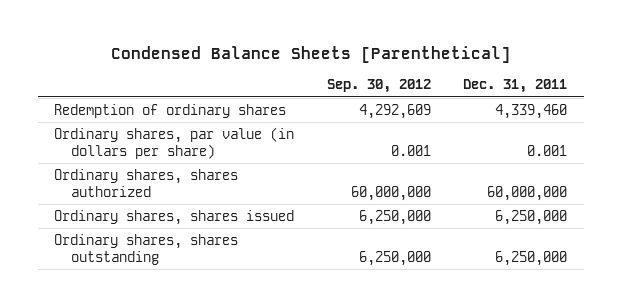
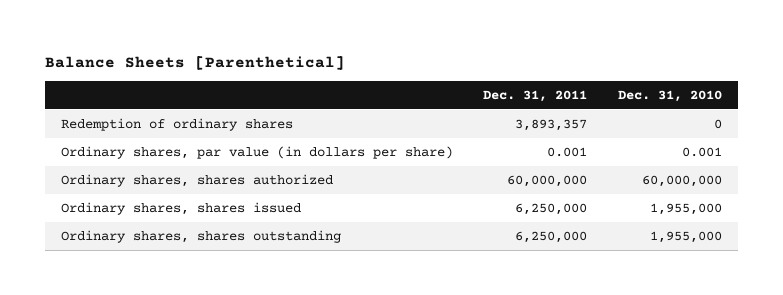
[110,46,511,64] Condensed Balance Sheets [Parenthetical] -> [45,55,346,70] Balance Sheets [Parenthetical]
[326,79,431,94] Sep. 30, 2012 -> none
none -> [618,89,723,102] Dec. 31, 2010
[495,103,568,119] 4,339,460 -> [515,119,588,132] 3,893,357

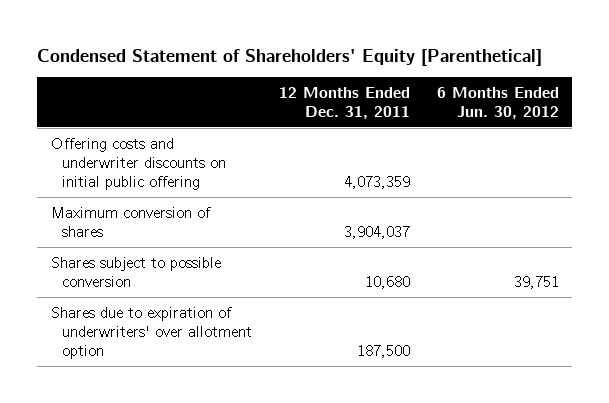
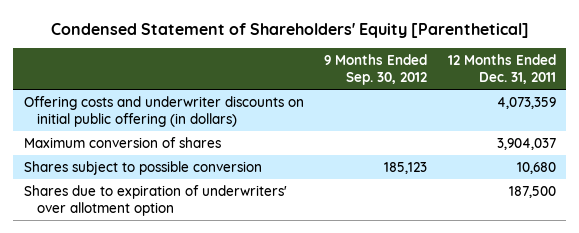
[436,86,559,119] 6 Months Ended Jun. 30, 2012 -> none
none -> [324,54,428,85] 9 Months Ended Sep. 30, 2012
[50,137,227,190] Offering costs and underwriter discounts on initial public offering -> [23,96,304,127] Offering costs and underwriter discounts on initial public offering (in dollars)

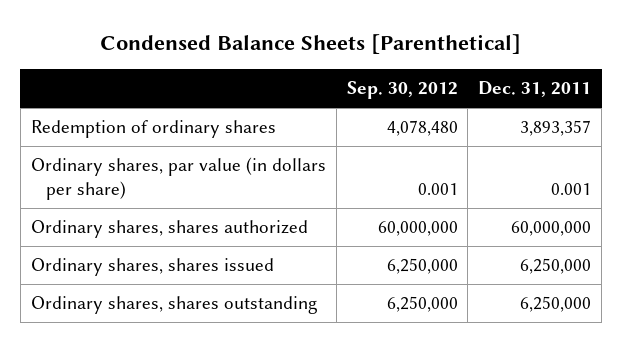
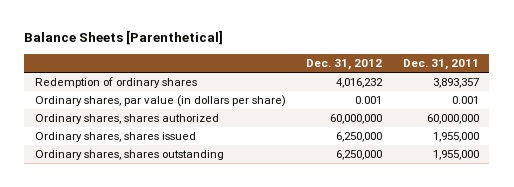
[100,33,522,54] Condensed Balance Sheets [Parenthetical] -> [24,30,224,46] Balance Sheets [Parenthetical]
[346,81,458,100] Sep. 30, 2012 -> none
none -> [306,59,383,71] Dec. 31, 2012
[520,258,592,275] 6,250,000 -> [433,132,480,143] 1,955,000
[520,296,592,313] 6,250,000 -> [433,150,480,161] 1,955,000

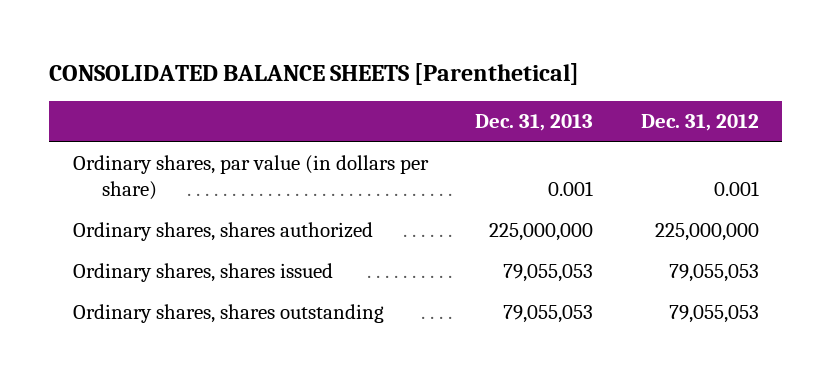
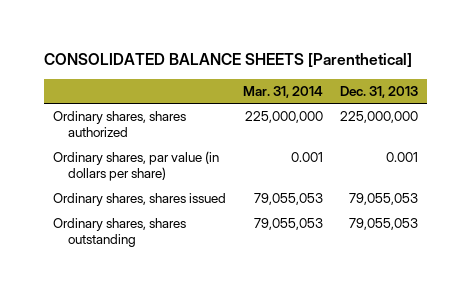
[640,114,759,132] Dec. 31, 2012 -> none
none -> [243,86,324,99] Mar. 31, 2014
[72,155,429,201] Ordinary shares, par value (in dollars per share) -> [52,151,219,182] Ordinary shares, par value (in dollars per share)

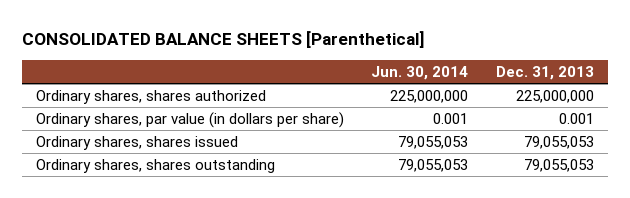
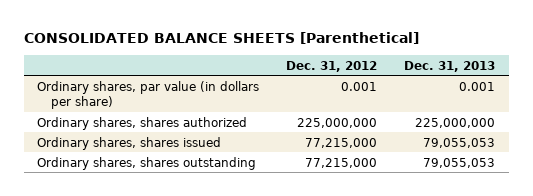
[371,66,469,81] Jun. 30, 2014 -> none
none -> [286,60,378,72] Dec. 31, 2012
[35,89,266,104] Ordinary shares, shares authorized -> [37,116,248,130] Ordinary shares, shares authorized

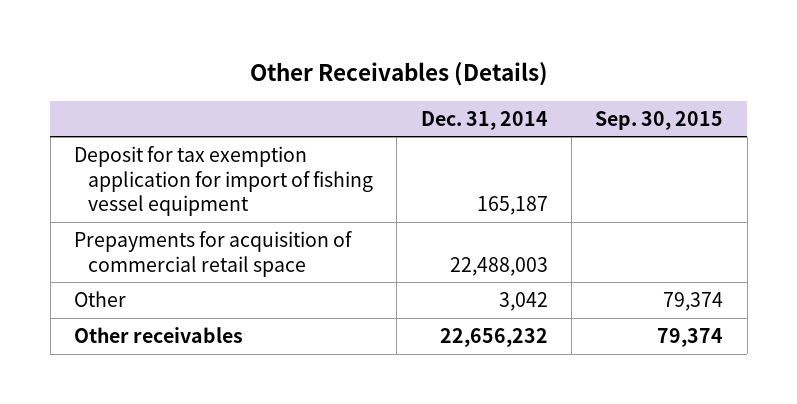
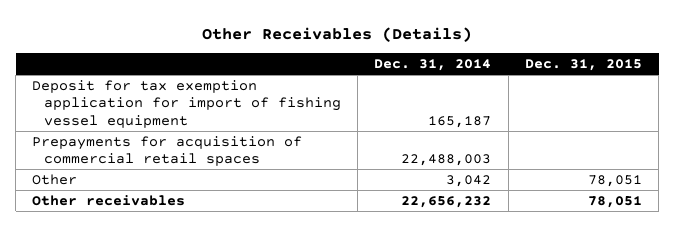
[595,110,724,130] Sep. 30, 2015 -> none
none -> [525,59,643,72] Dec. 31, 2015
[74,231,353,277] Prepayments for acquisition of commercial retail space -> [32,135,303,167] Prepayments for acquisition of commercial retail spaces

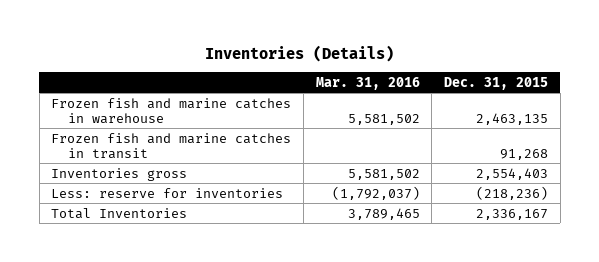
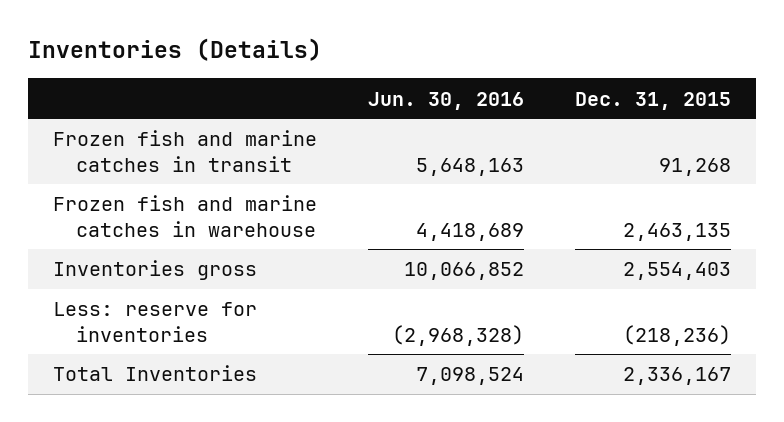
[315,76,420,90] Mar. 31, 2016 -> none
none -> [367,91,524,110] Jun. 30, 2016
[51,97,292,124] Frozen fish and marine catches in warehouse -> [52,195,317,237] Frozen fish and marine catches in warehouse

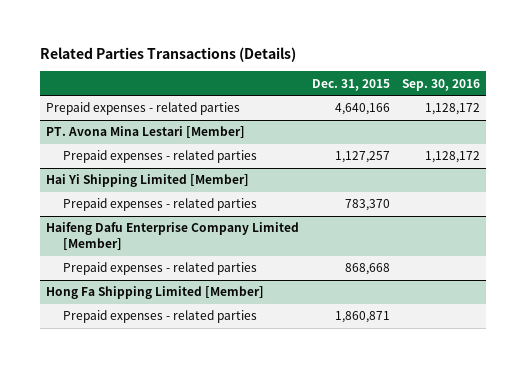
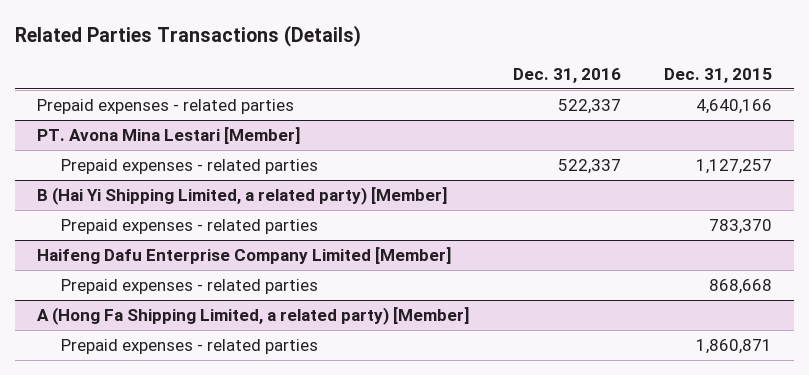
[401,78,480,91] Sep. 30, 2016 -> none
none -> [512,67,621,83] Dec. 31, 2016
[46,174,250,188] Hai Yi Shipping Limited [Member] -> [36,187,447,206] B (Hai Yi Shipping Limited, a related party) [Member]
[46,286,265,300] Hong Fa Shipping Limited [Member] -> [36,307,469,326] A (Hong Fa Shipping Limited, a related party) [Member]

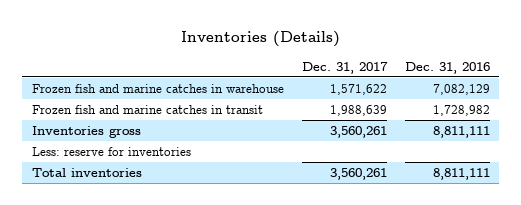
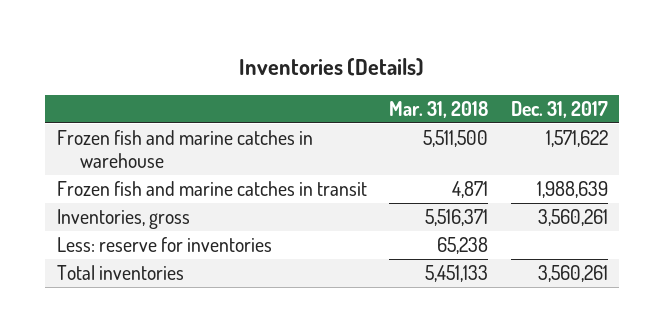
[404,61,490,74] Dec. 31, 2016 -> none
none -> [389,100,489,118] Mar. 31, 2018
[31,126,141,139] Inventories gross -> [56,209,190,230] Inventories, gross

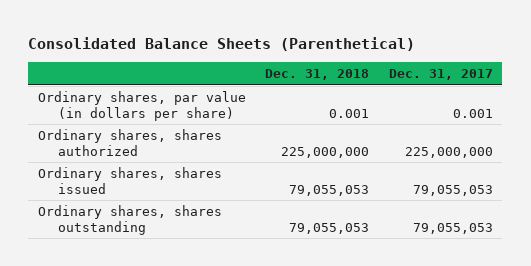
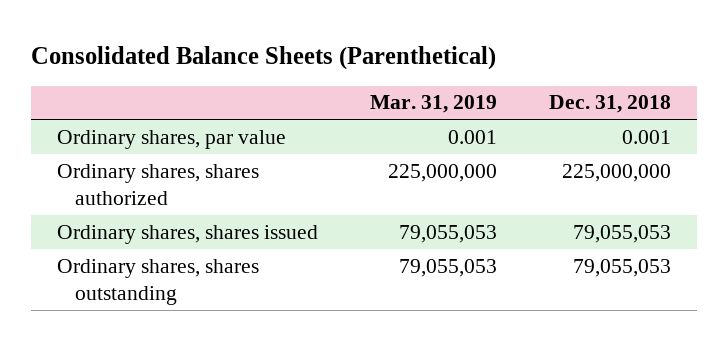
[388,69,493,81] Dec. 31, 2017 -> none
none -> [369,95,497,114] Mar. 31, 2019
[38,91,247,121] Ordinary shares, par value (in dollars per share) -> [56,129,286,149] Ordinary shares, par value

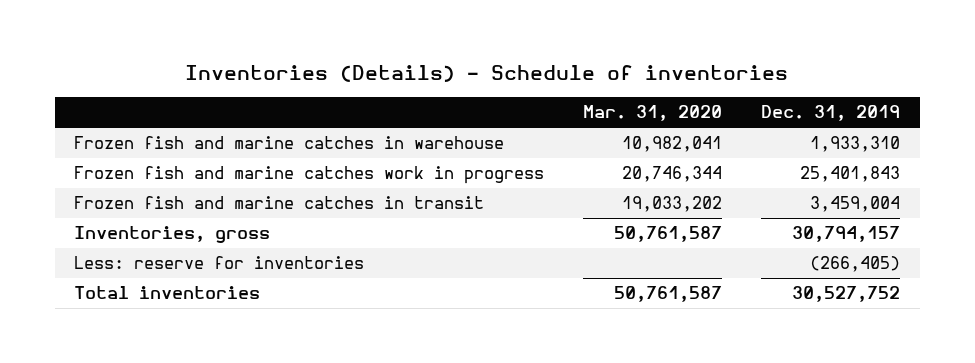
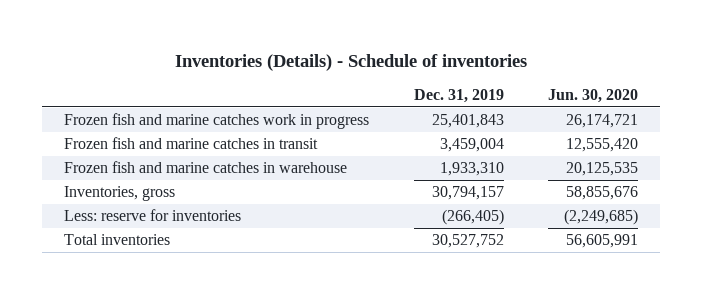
[583,105,723,122] Mar. 31, 2020 -> none
none -> [547,89,638,104] Jun. 30, 2020
[74,136,505,150] Frozen fish and marine catches in warehouse -> [64,161,348,174] Frozen fish and marine catches in warehouse

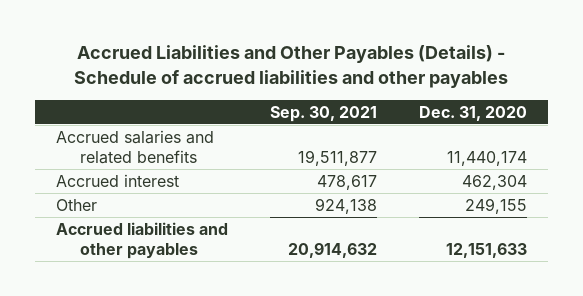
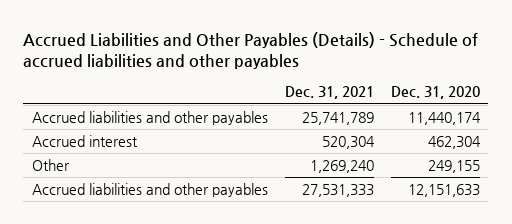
[269,105,377,122] Sep. 30, 2021 -> none
none -> [284,86,374,100] Dec. 31, 2021
[55,129,214,164] Accrued salaries and related benefits -> [31,110,268,125] Accrued liabilities and other payables

